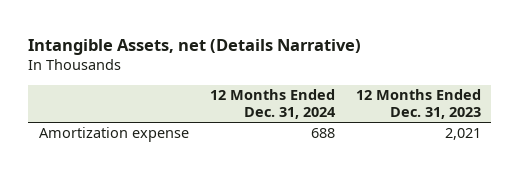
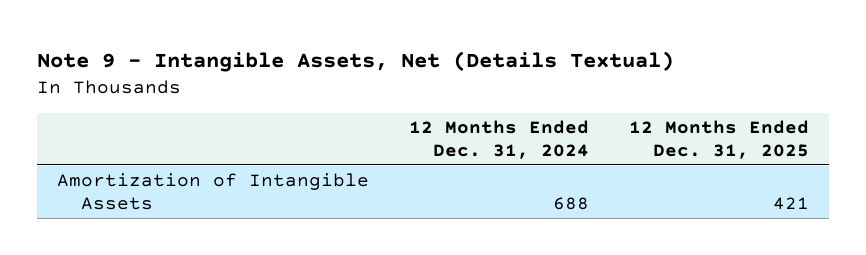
[28,38,362,55] Intangible Assets, net (Details Narrative) -> [36,50,674,72] Note 9 - Intangible Assets, Net (Details Textual)
[355,88,481,119] 12 Months Ended Dec. 31, 2023 -> none
none -> [629,120,810,159] 12 Months Ended Dec. 31, 2025
[38,127,189,143] Amortization expense -> [56,173,369,211] Amortization of Intangible Assets

